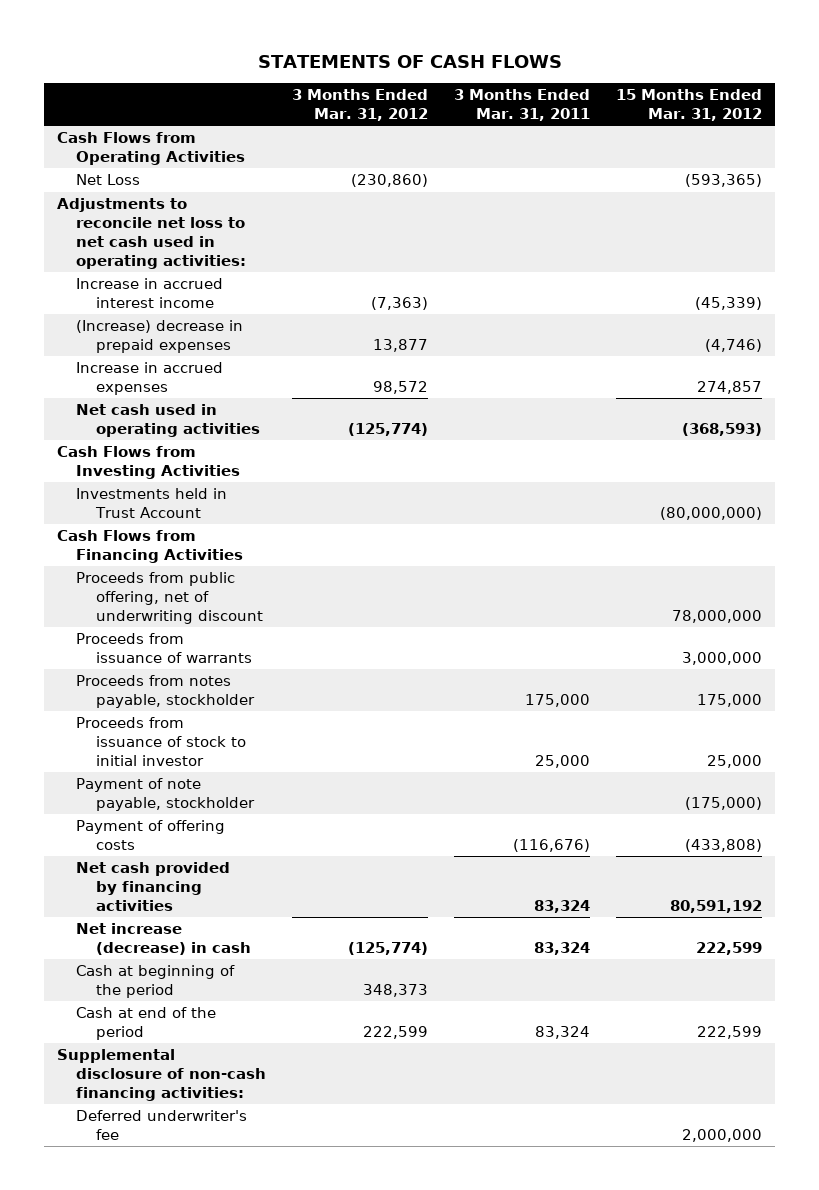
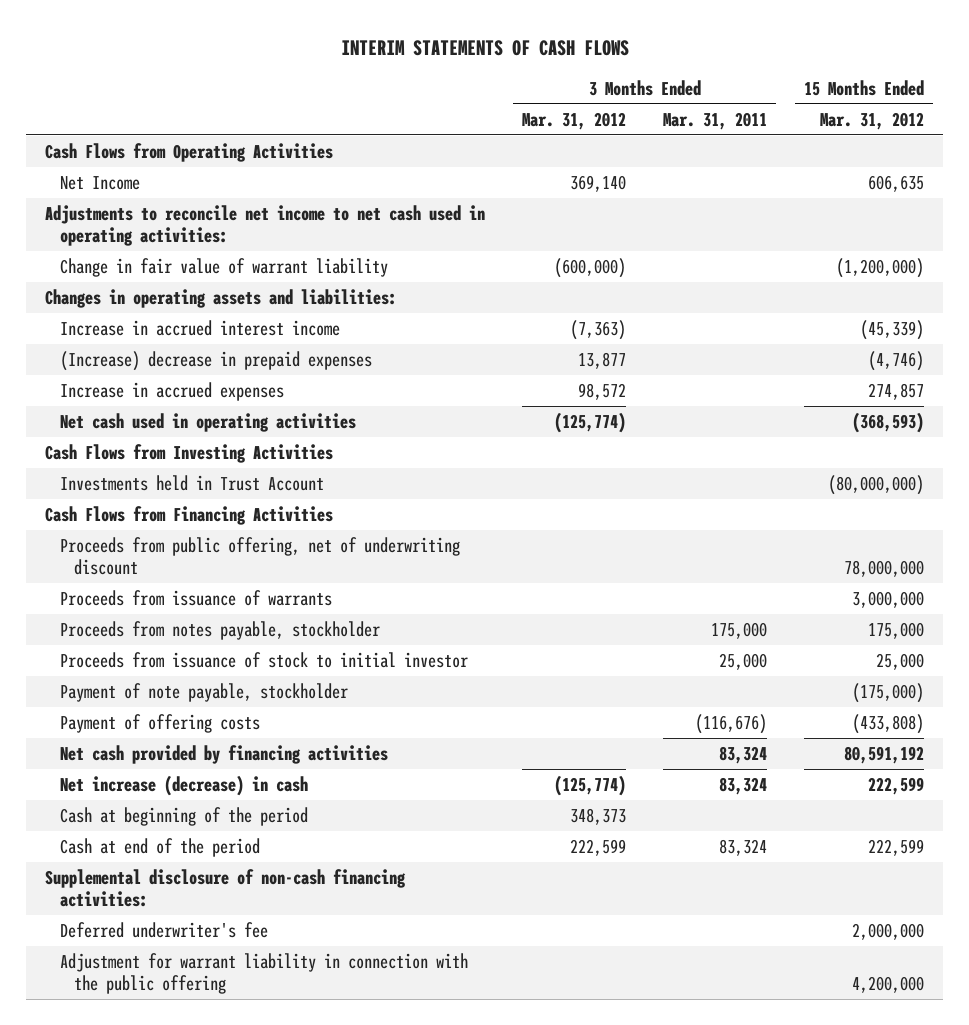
[257,54,562,68] STATEMENTS OF CASH FLOWS -> [340,39,629,56] INTERIM STATEMENTS OF CASH FLOWS
[76,174,141,186] Net Loss -> [59,175,140,190] Net Income
[351,174,429,188] (230,860) -> [570,174,627,192] 369,140
[685,174,763,188] (593,365) -> [868,174,925,192] 606,635
[57,198,247,269] Adjustments to reconcile net loss to net cash used in operating activities: -> [44,204,485,247] Adjustments to reconcile net income to net cash used in operating activities:
none -> [59,257,388,277] Change in fair value of warrant liability
none -> [44,288,397,308] Changes in operating assets and liabilities:
none -> [59,952,468,995] Adjustment for warrant liability in connection with the public offering

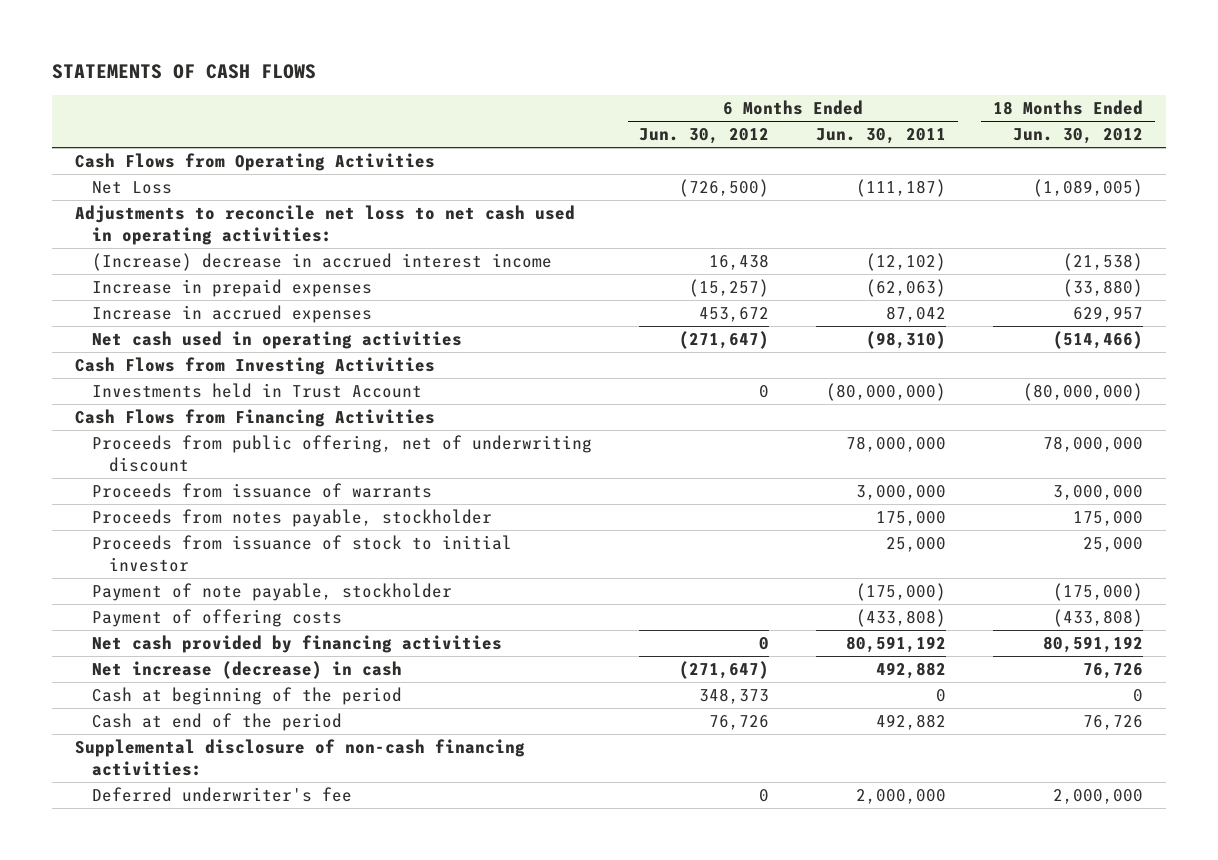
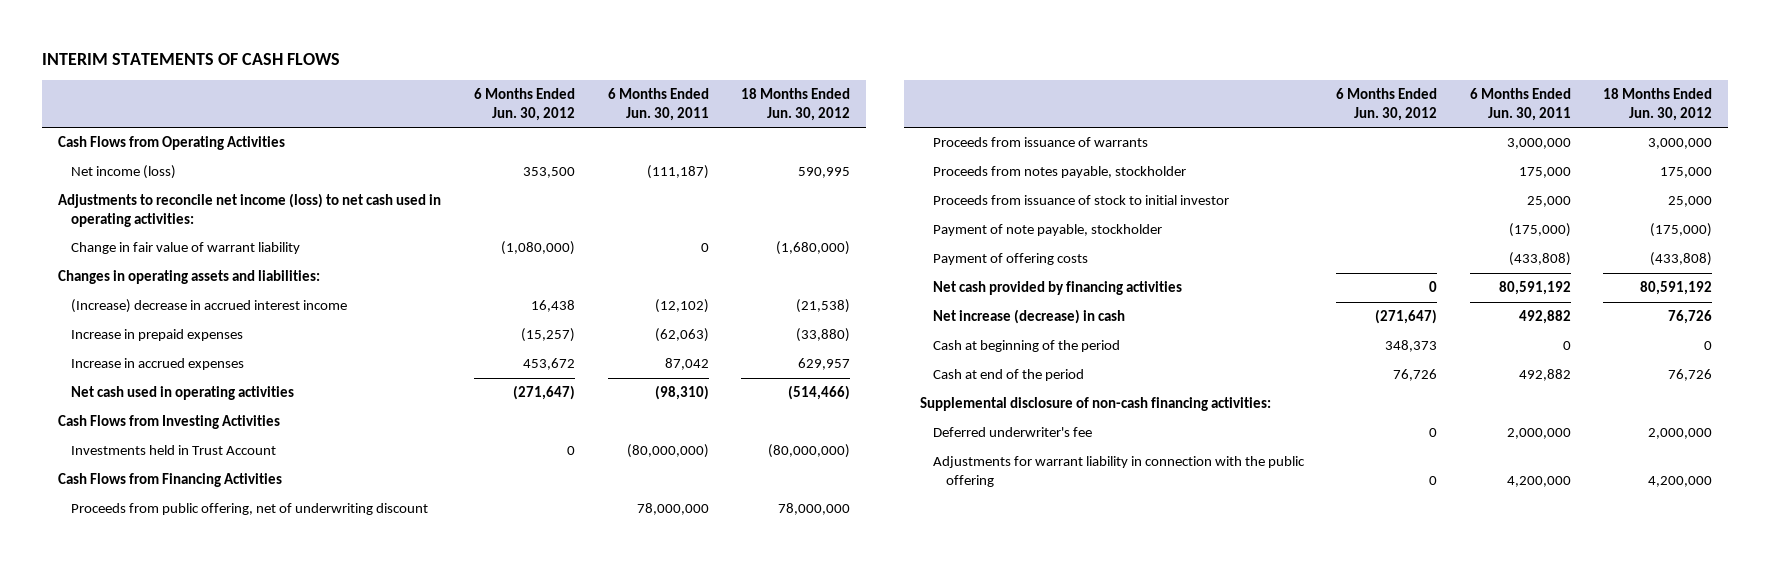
[52,64,317,80] STATEMENTS OF CASH FLOWS -> [41,52,340,65] INTERIM STATEMENTS OF CASH FLOWS
[92,180,173,194] Net Loss -> [70,165,176,180] Net income (loss)
[679,178,770,197] (726,500) -> [523,167,576,179] 353,500
[1032,178,1143,197] (1,089,005) -> [797,167,850,179] 590,995
[75,204,576,245] Adjustments to reconcile net loss to net cash used in operating activities: -> [57,193,441,227] Adjustments to reconcile net income (loss) to net cash used in operating activities:
none -> [70,242,300,255] Change in fair value of warrant liability
none -> [57,270,320,285] Changes in operating assets and liabilities:
none -> [932,456,1305,487] Adjustments for warrant liability in connection with the public offering

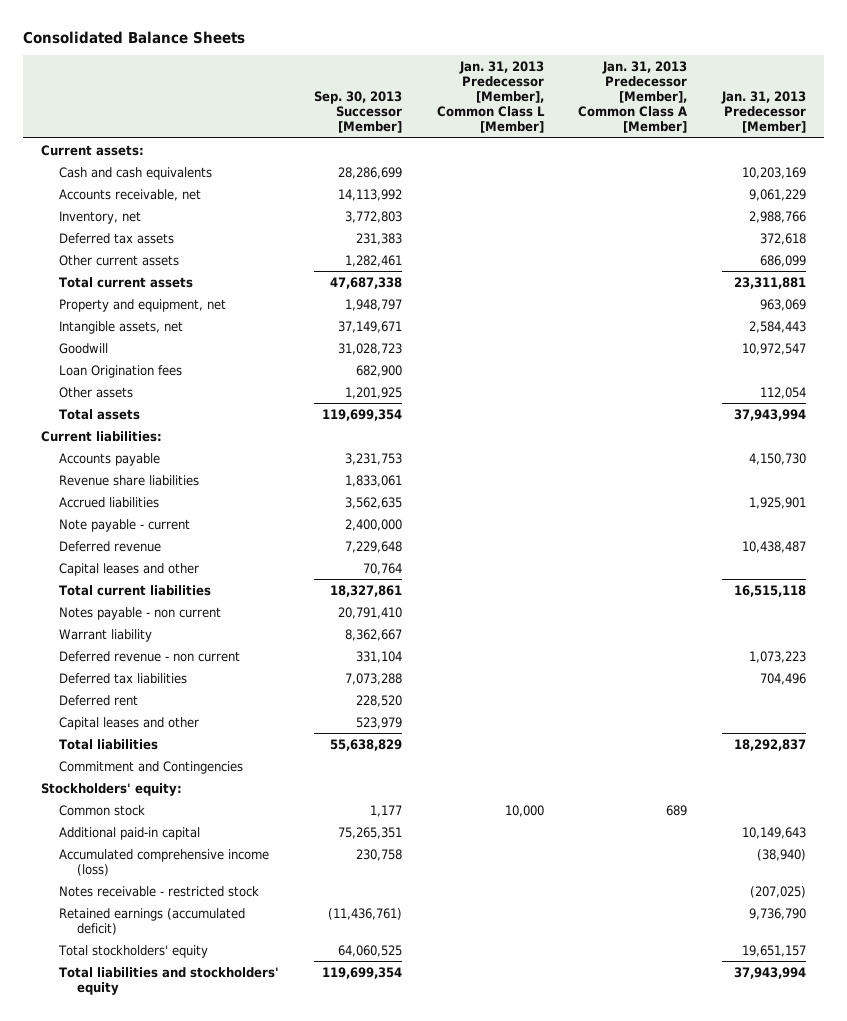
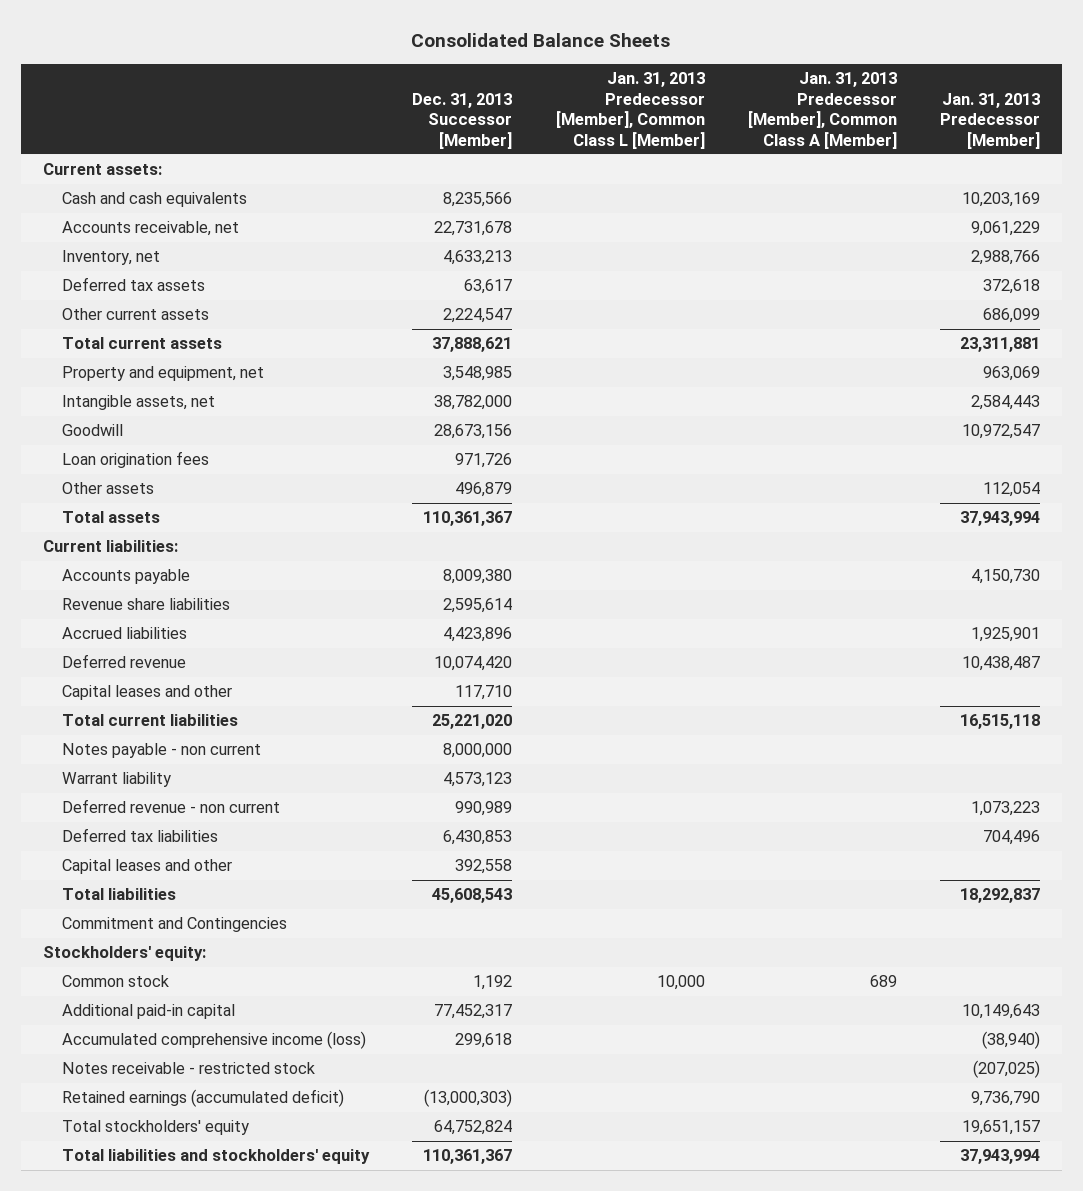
[313,90,402,134] Sep. 30, 2013 Successor [Member] -> none
none -> [412,92,513,149] Dec. 31, 2013 Successor [Member]
[58,364,182,378] Loan Origination fees -> [62,451,210,469] Loan origination fees
[58,518,190,532] Note payable - current -> none
[58,694,138,706] Deferred rent -> none

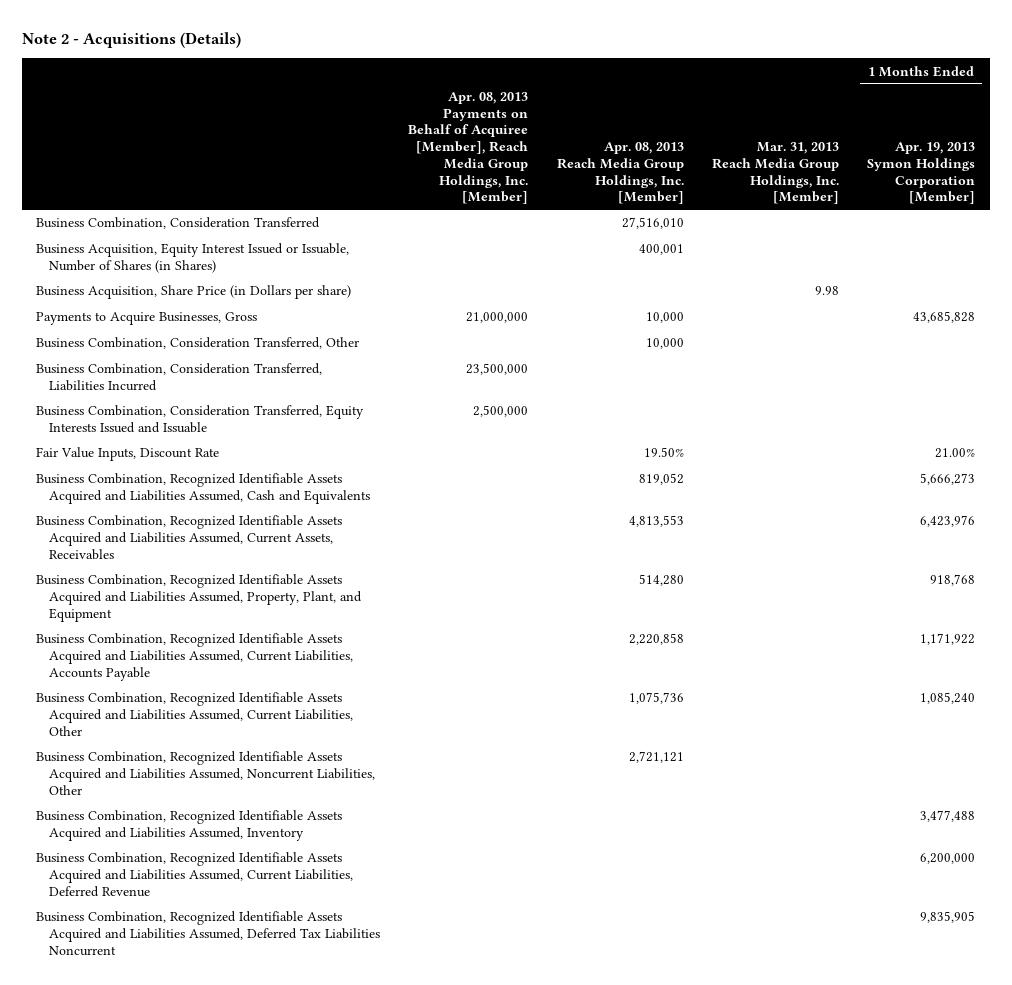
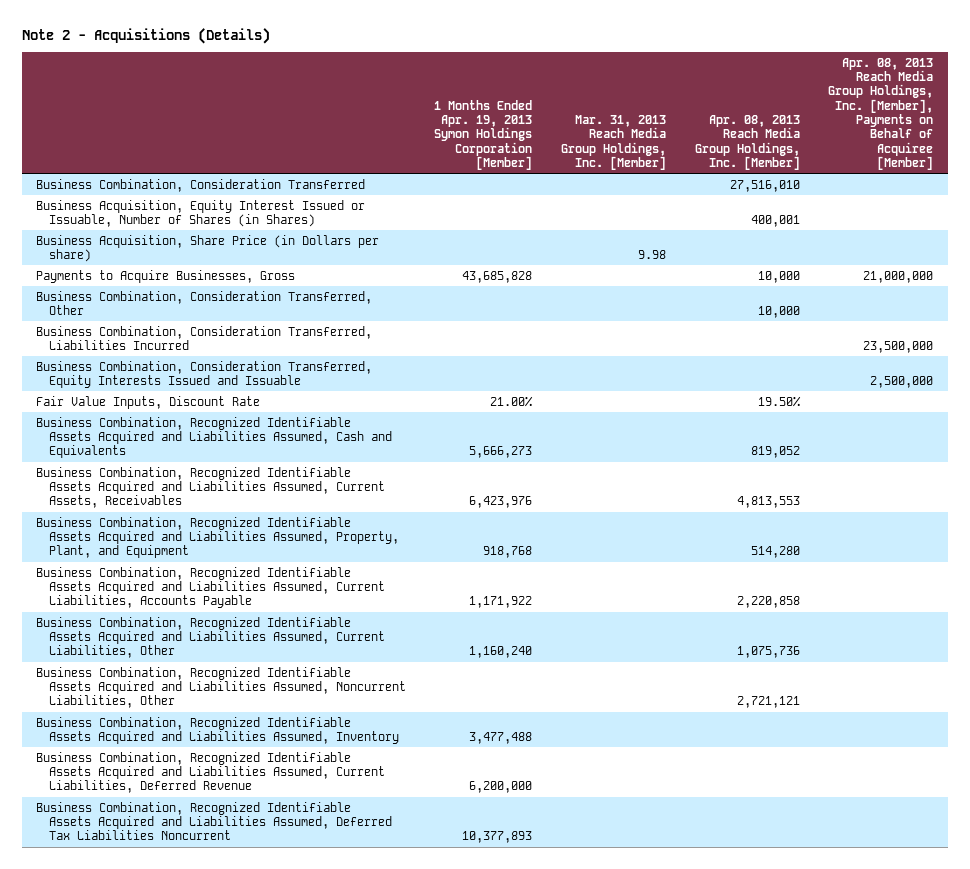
[408,92,529,205] Apr. 08, 2013 Payments on Behalf of Acquiree [Member], Reach Media Group Holdings, Inc. [Member] -> none
none -> [828,57,934,171] Apr. 08, 2013 Reach Media Group Holdings, Inc. [Member], Payments on Behalf of Acquiree [Member]
[920,692,976,705] 1,085,240 -> [469,646,533,659] 1,160,240
[920,911,976,924] 9,835,905 -> [462,831,533,844] 10,377,893

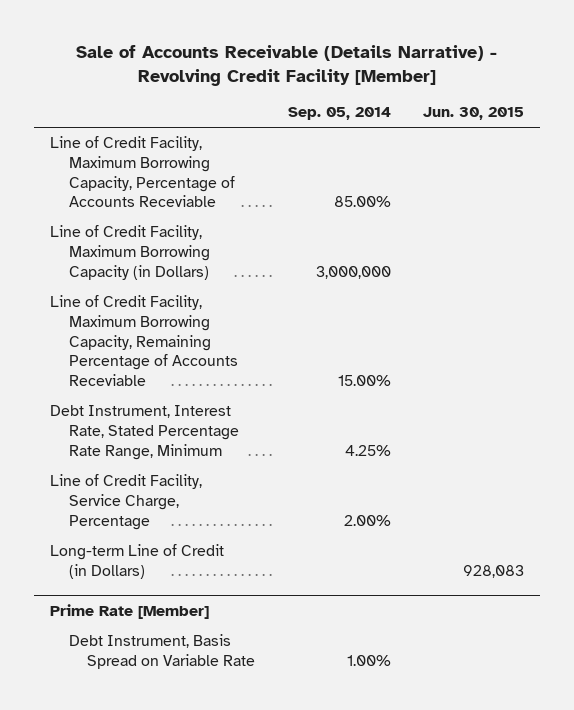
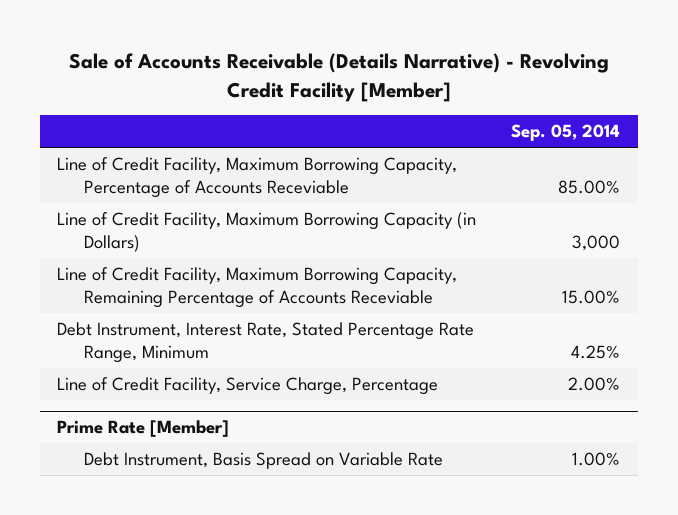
[422,107,524,121] Jun. 30, 2015 -> none
[315,265,391,279] 3,000,000 -> [572,234,621,251] 3,000
[49,544,224,579] Long-term Line of Credit (in Dollars) -> none

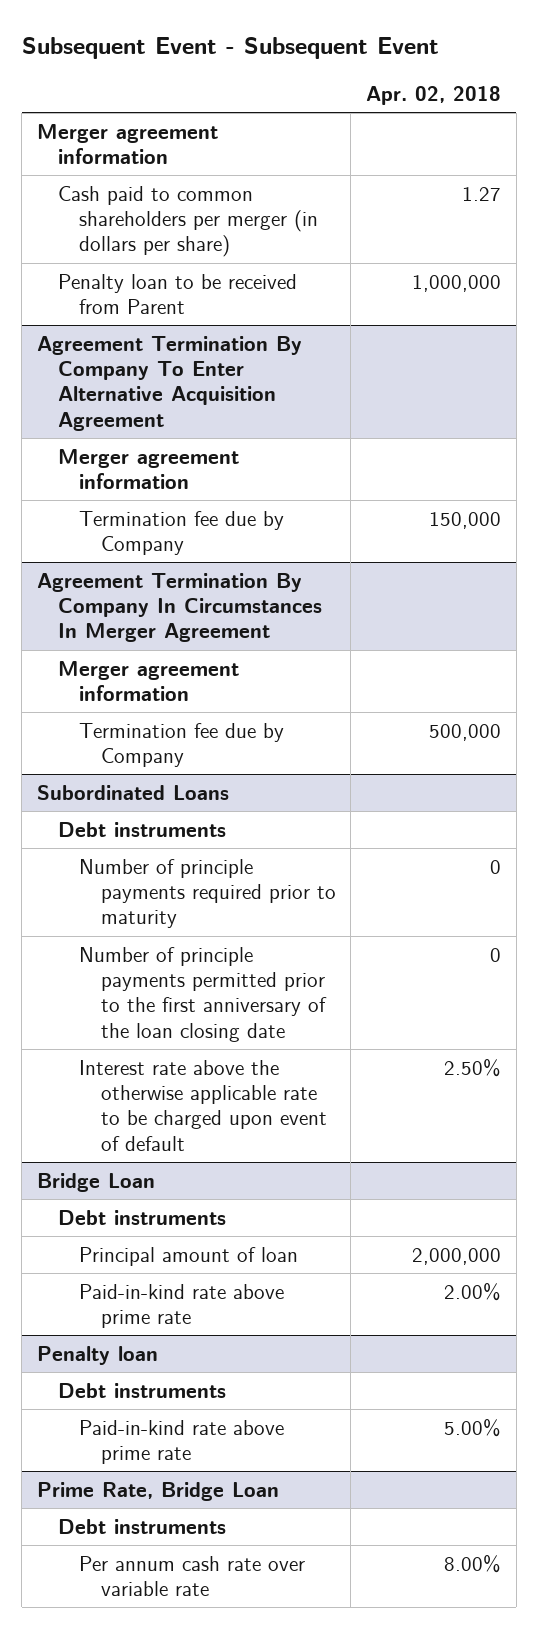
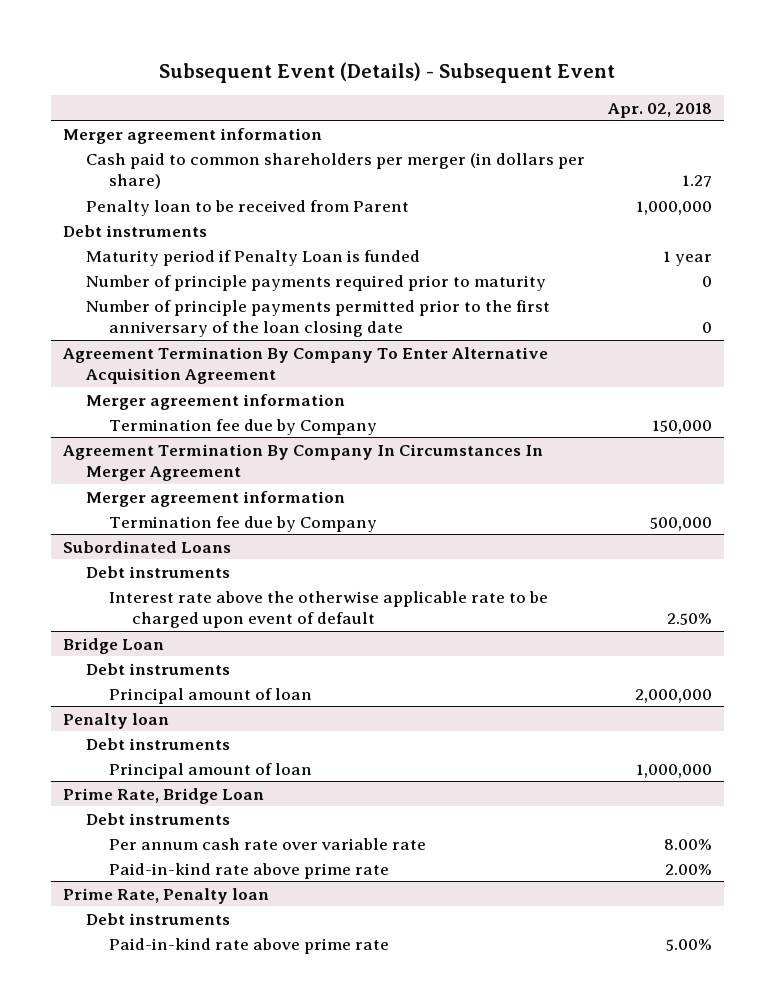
[21,37,439,60] Subsequent Event - Subsequent Event -> [159,61,616,83] Subsequent Event (Details) - Subsequent Event
none -> [62,224,207,237] Debt instruments
none -> [85,249,420,266] Maturity period if Penalty Loan is funded
none -> [85,274,546,291] Number of principle payments required prior to maturity
none -> [85,299,550,337] Number of principle payments permitted prior to the first anniversary of the loan closing date
[79,858,336,929] Number of principle payments required prior to maturity -> none
[79,946,327,1042] Number of principle payments permitted prior to the first anniversary of the loan closing date -> none
[79,1283,285,1329] Paid-in-kind rate above prime rate -> none
[79,1419,285,1465] Paid-in-kind rate above prime rate -> none
none -> [108,762,312,779] Principal amount of loan
none -> [108,862,389,879] Paid-in-kind rate above prime rate
none -> [62,887,269,904] Prime Rate, Penalty loan
none -> [85,912,230,925] Debt instruments
none -> [108,937,389,954] Paid-in-kind rate above prime rate

